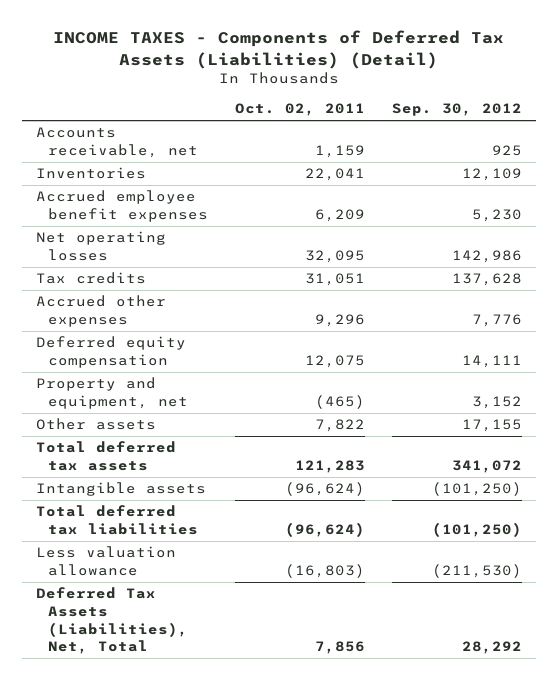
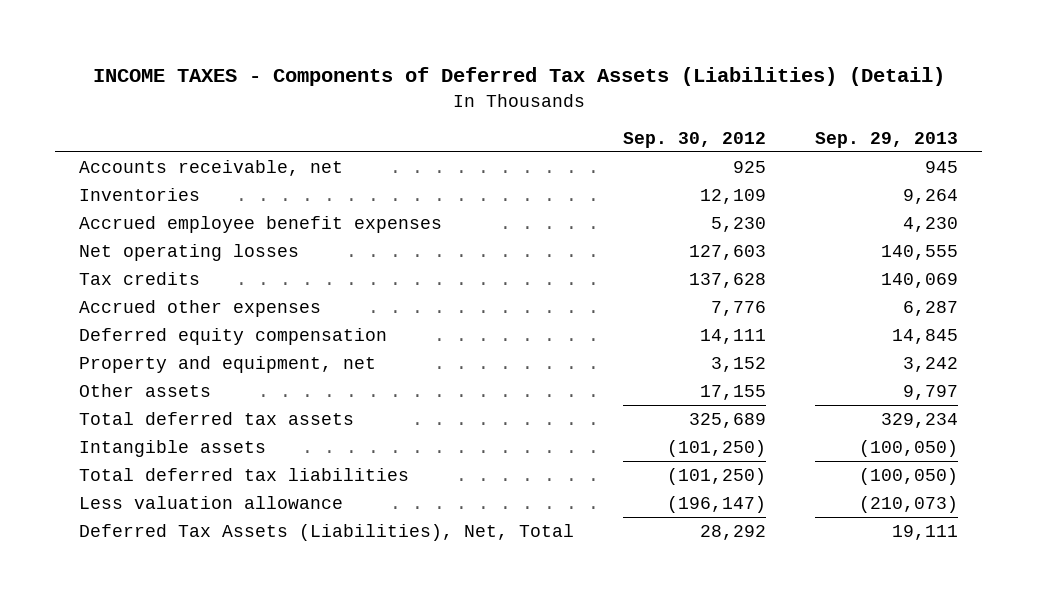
[234,103,365,117] Oct. 02, 2011 -> none
none -> [814,132,958,149] Sep. 29, 2013
[452,250,523,264] 142,986 -> [689,244,767,260] 127,603
[452,460,523,474] 341,072 -> [689,412,767,428] 325,689
[432,564,523,579] (211,530) -> [667,495,767,513] (196,147)

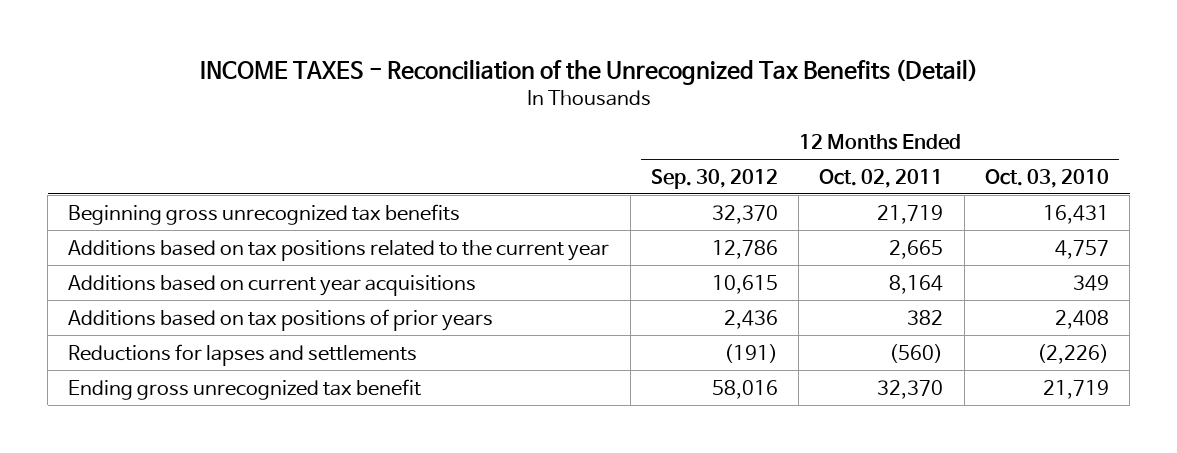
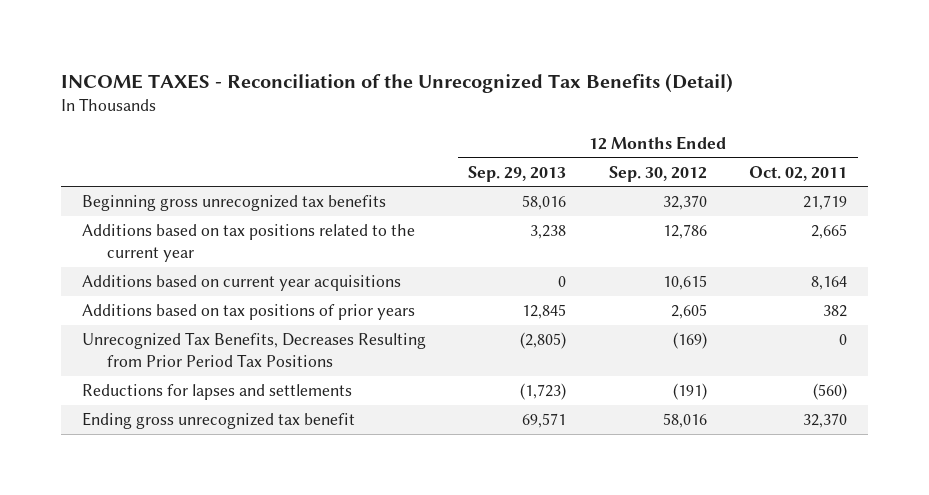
[984,168,1109,188] Oct. 03, 2010 -> none
none -> [468,165,567,182] Sep. 29, 2013
[723,309,778,329] 2,436 -> [670,304,707,320] 2,605
none -> [82,332,427,368] Unrecognized Tax Benefits, Decreases Resulting from Prior Period Tax Positions

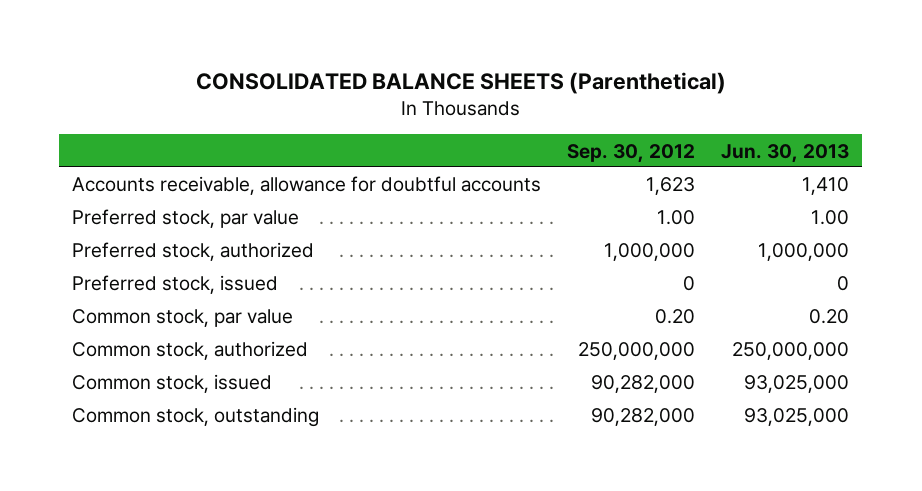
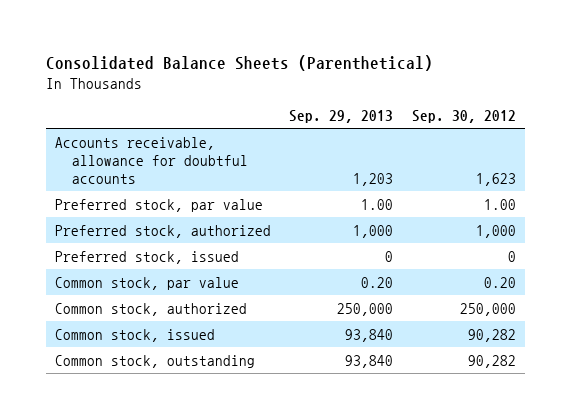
[195,72,726,95] CONSOLIDATED BALANCE SHEETS (Parenthetical) -> [45,55,433,72] Consolidated Balance Sheets (Parenthetical)
[721,143,850,163] Jun. 30, 2013 -> none
none -> [289,110,394,124] Sep. 29, 2013
[604,243,696,262] 1,000,000 -> [475,224,516,238] 1,000
[578,342,696,361] 250,000,000 -> [459,302,516,316] 250,000
[591,375,696,394] 90,282,000 -> [467,328,516,342] 90,282
[591,408,696,427] 90,282,000 -> [467,354,516,368] 90,282

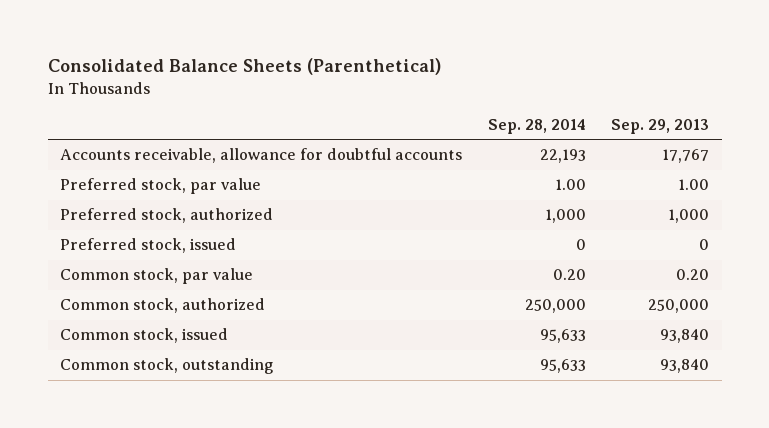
[411,110,516,124] Sep. 30, 2012 -> none
none -> [487,118,586,134] Sep. 28, 2014
[353,172,394,186] 1,203 -> [662,149,710,164] 17,767

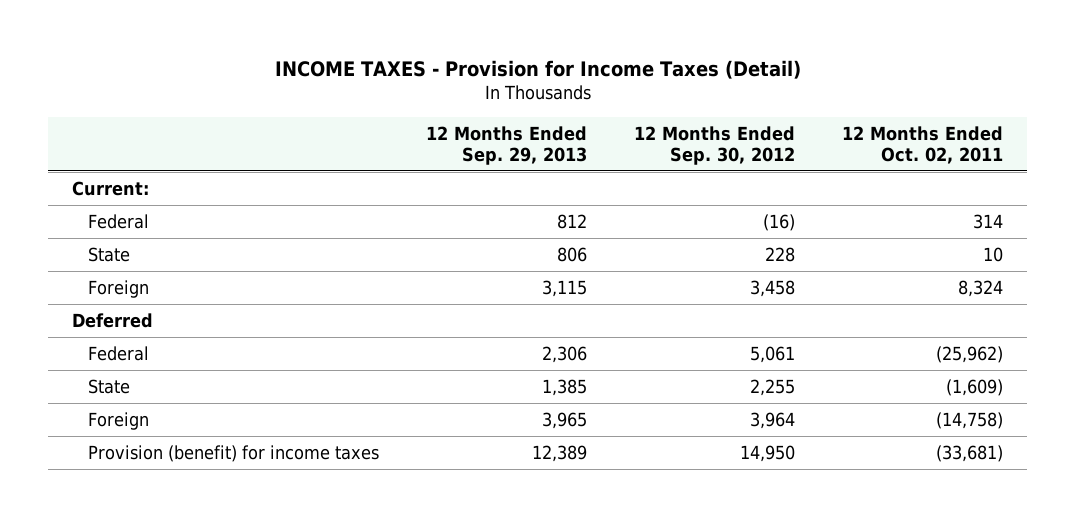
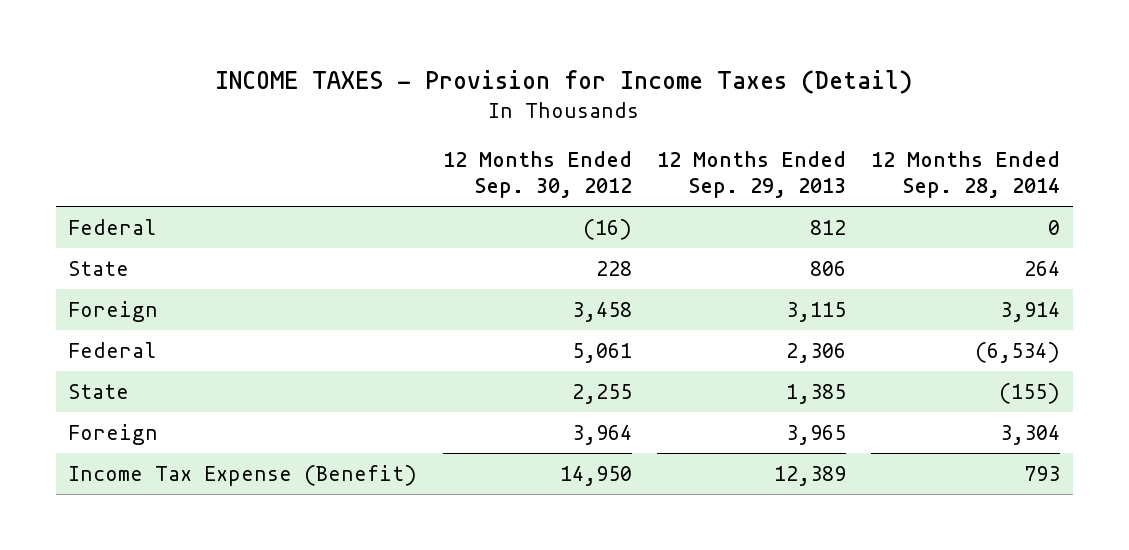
[842,125,1004,164] 12 Months Ended Oct. 02, 2011 -> none
none -> [871,151,1061,199] 12 Months Ended Sep. 28, 2014
[71,180,149,196] Current: -> none
[71,312,153,328] Deferred -> none
[87,444,379,462] Provision (benefit) for income taxes -> [68,464,418,486] Income Tax Expense (Benefit)

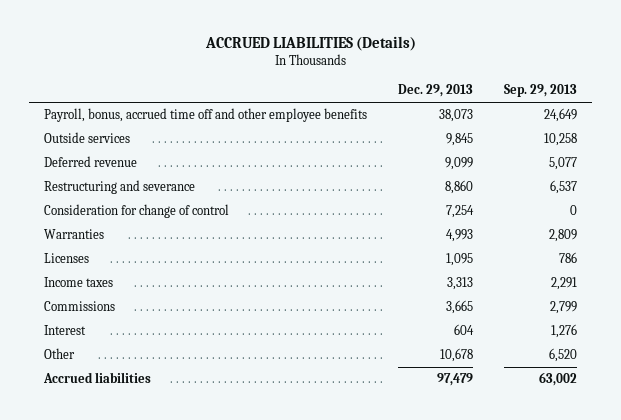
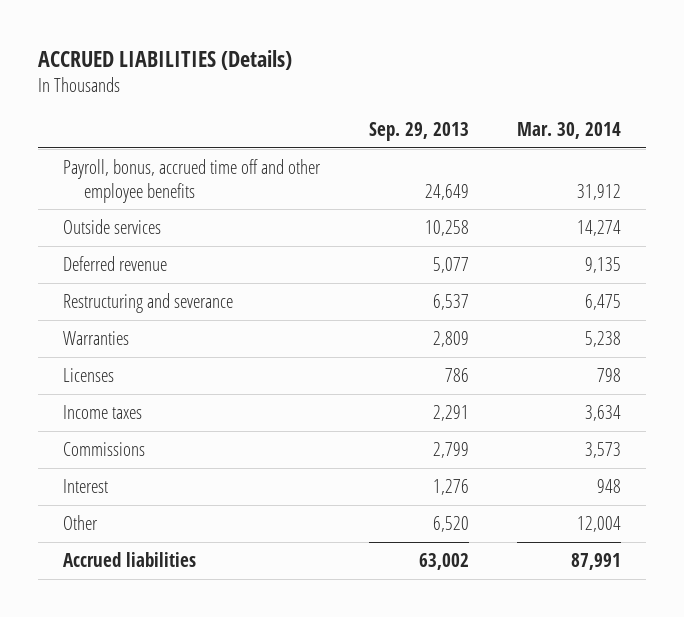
[398,84,474,98] Dec. 29, 2013 -> none
none -> [517,121,622,139] Mar. 30, 2014
[44,204,230,219] Consideration for change of control -> none

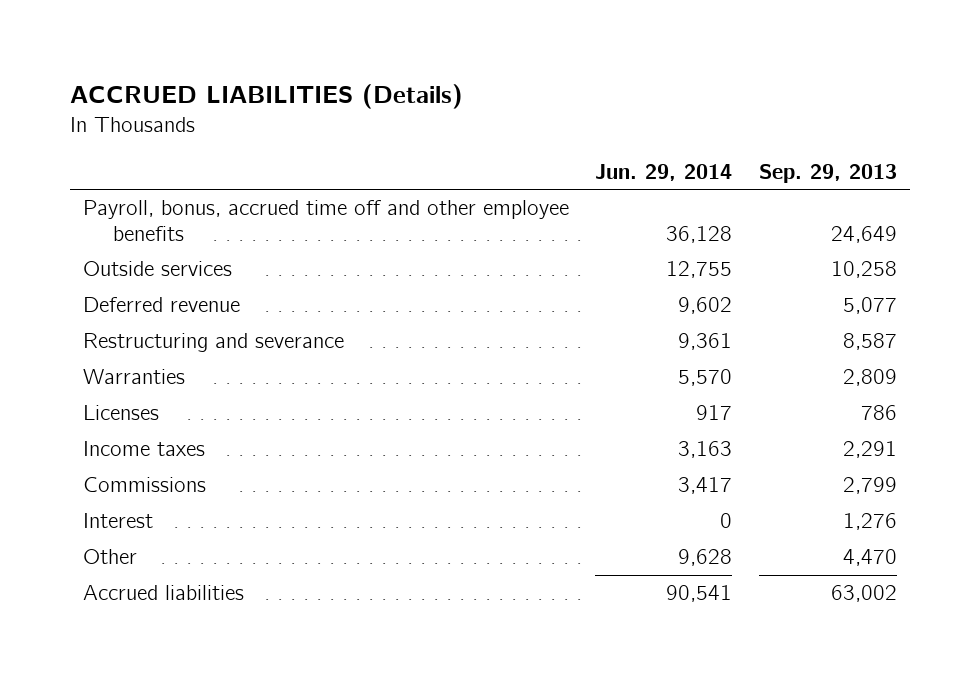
[517,121,622,139] Mar. 30, 2014 -> none
none -> [595,163,733,181] Jun. 29, 2014
[432,293,469,310] 6,537 -> [842,333,897,351] 8,587
[432,515,469,532] 6,520 -> [842,549,897,567] 4,470

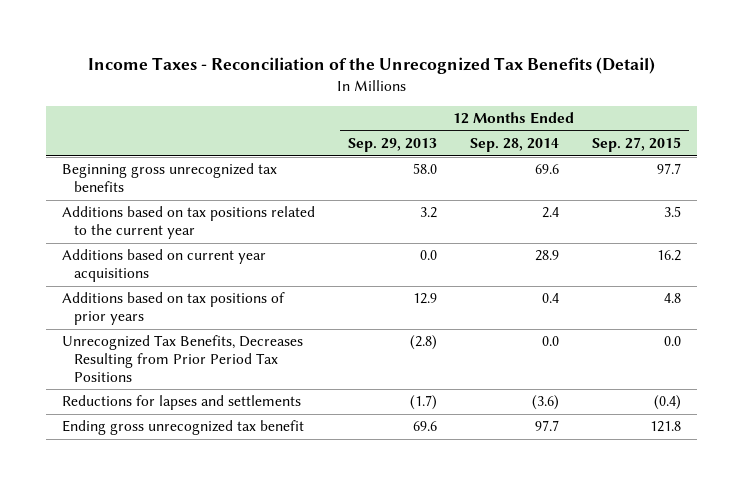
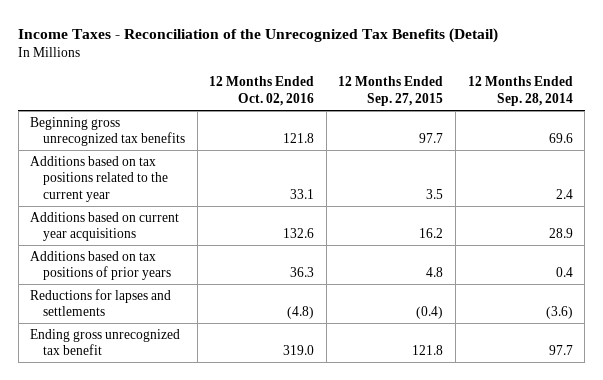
[348,138,438,153] Sep. 29, 2013 -> none
none -> [209,76,315,107] 12 Months Ended Oct. 02, 2016
[62,335,304,383] Unrecognized Tax Benefits, Decreases Resulting from Prior Period Tax Positions -> none

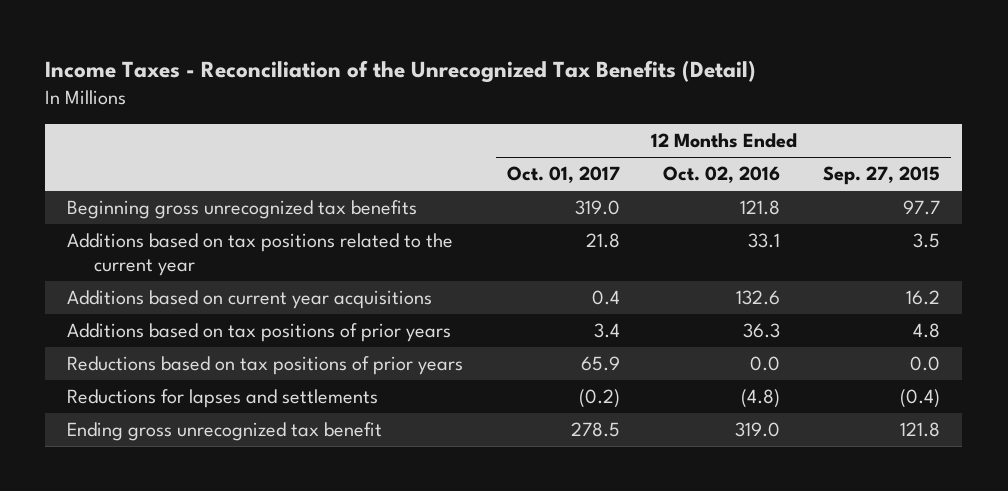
[467,76,573,107] 12 Months Ended Sep. 28, 2014 -> none
none -> [506,166,620,184] Oct. 01, 2017
none -> [67,356,464,376] Reductions based on tax positions of prior years

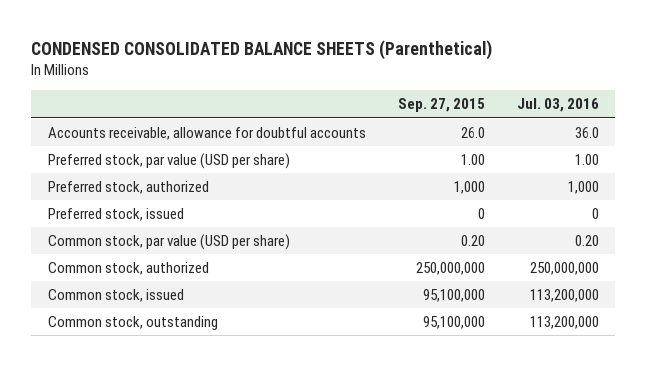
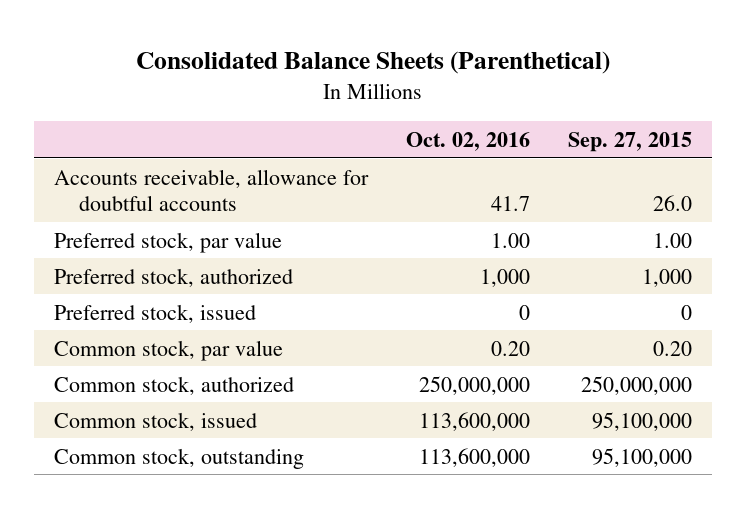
[31,39,493,60] CONDENSED CONSOLIDATED BALANCE SHEETS (Parenthetical) -> [136,50,611,74] Consolidated Balance Sheets (Parenthetical)
[516,98,599,113] Jul. 03, 2016 -> none
none -> [406,131,531,151] Oct. 02, 2016
[47,152,290,169] Preferred stock, par value (USD per share) -> [53,231,282,253] Preferred stock, par value
[47,233,290,250] Common stock, par value (USD per share) -> [53,339,283,361] Common stock, par value

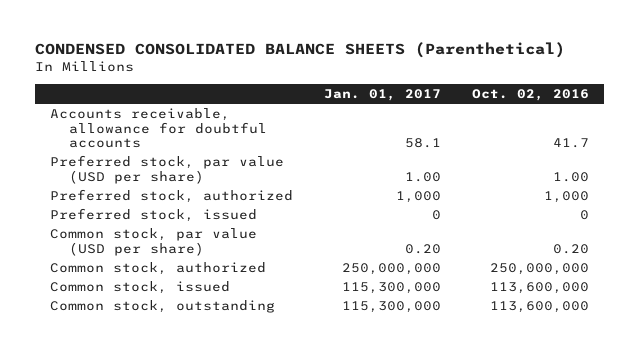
[136,50,611,74] Consolidated Balance Sheets (Parenthetical) -> [34,42,565,59] CONDENSED CONSOLIDATED BALANCE SHEETS (Parenthetical)
[568,131,693,152] Sep. 27, 2015 -> none
none -> [323,88,441,101] Jan. 01, 2017
[53,231,282,253] Preferred stock, par value -> [50,155,285,184] Preferred stock, par value (USD per share)
[53,339,283,361] Common stock, par value -> [50,228,258,256] Common stock, par value (USD per share)

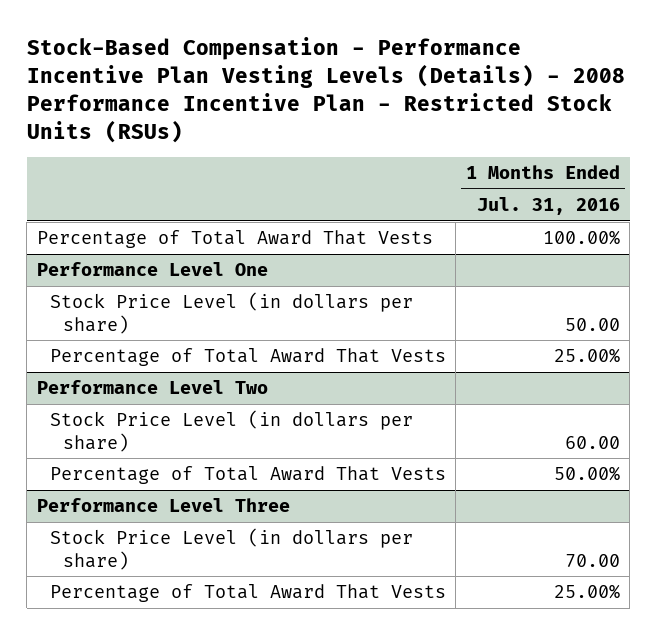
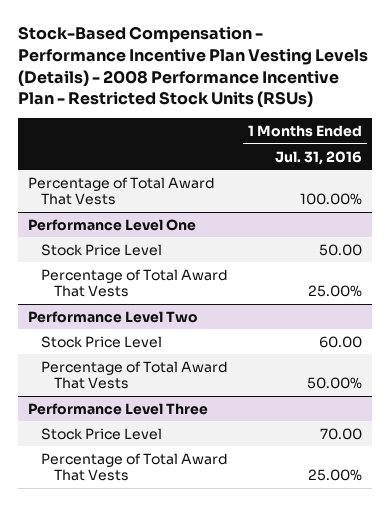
[49,292,413,334] Stock Price Level (in dollars per share) -> [40,243,162,256] Stock Price Level
[49,410,413,452] Stock Price Level (in dollars per share) -> [40,335,162,348] Stock Price Level
[49,528,413,570] Stock Price Level (in dollars per share) -> [40,427,162,440] Stock Price Level

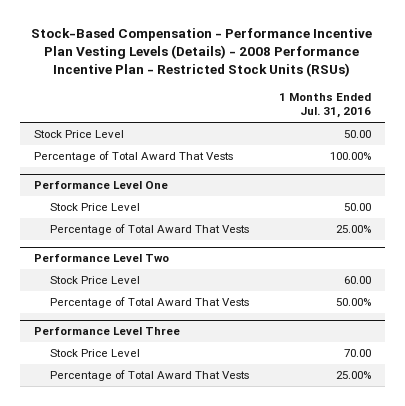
none -> [34,130,125,139] Stock Price Level

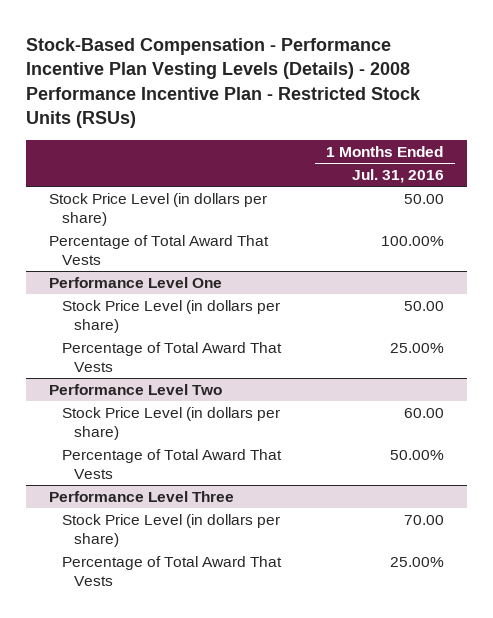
[34,130,125,139] Stock Price Level -> [49,193,268,227] Stock Price Level (in dollars per share)
[49,203,140,212] Stock Price Level -> [61,300,280,334] Stock Price Level (in dollars per share)
[49,276,140,285] Stock Price Level -> [61,407,280,441] Stock Price Level (in dollars per share)
[49,349,140,358] Stock Price Level -> [61,514,280,548] Stock Price Level (in dollars per share)

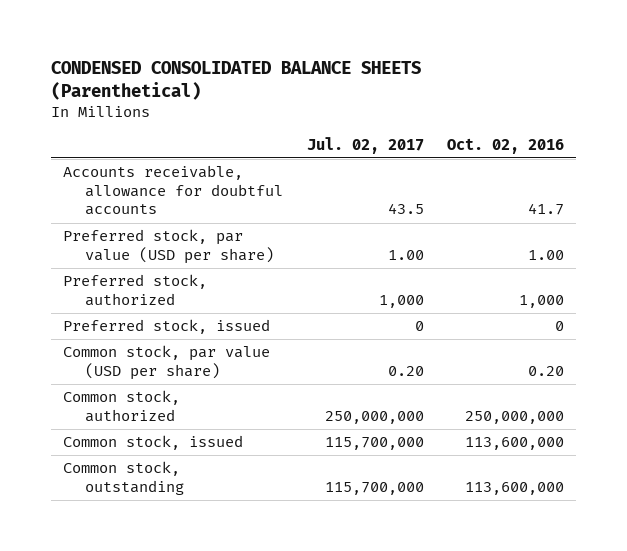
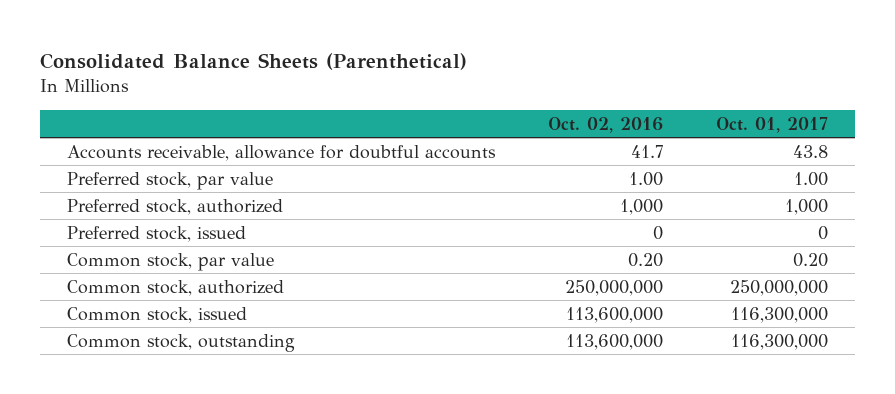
[50,60,421,100] CONDENSED CONSOLIDATED BALANCE SHEETS (Parenthetical) -> [40,53,468,71] Consolidated Balance Sheets (Parenthetical)
[306,136,424,154] Jul. 02, 2017 -> none
none -> [716,116,829,133] Oct. 01, 2017
[62,229,274,264] Preferred stock, par value (USD per share) -> [66,171,273,190] Preferred stock, par value
[62,345,270,380] Common stock, par value (USD per share) -> [66,252,274,271] Common stock, par value

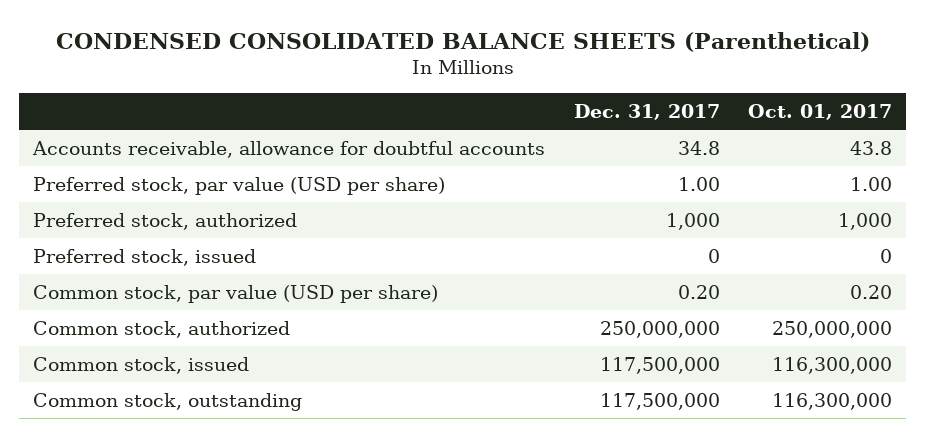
[40,53,468,71] Consolidated Balance Sheets (Parenthetical) -> [55,31,870,52] CONDENSED CONSOLIDATED BALANCE SHEETS (Parenthetical)
[547,116,663,133] Oct. 02, 2016 -> none
none -> [573,104,720,121] Dec. 31, 2017
[66,171,273,190] Preferred stock, par value -> [33,177,446,196] Preferred stock, par value (USD per share)
[66,252,274,271] Common stock, par value -> [33,285,439,304] Common stock, par value (USD per share)

